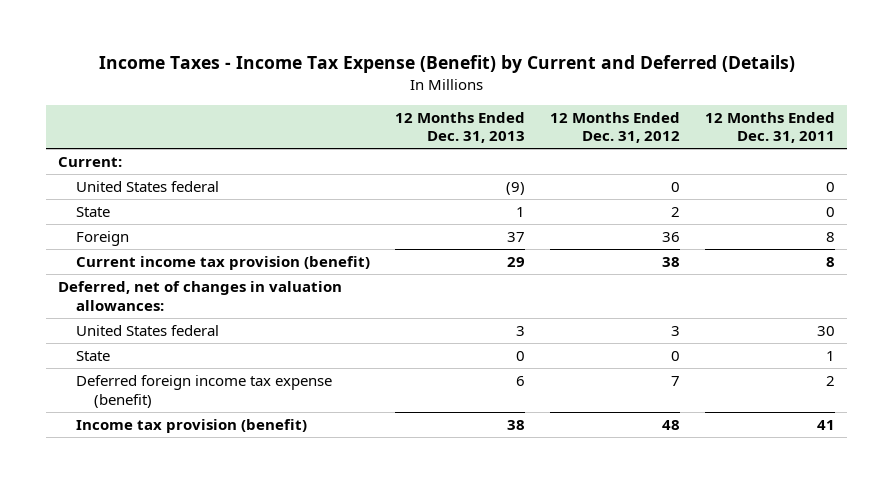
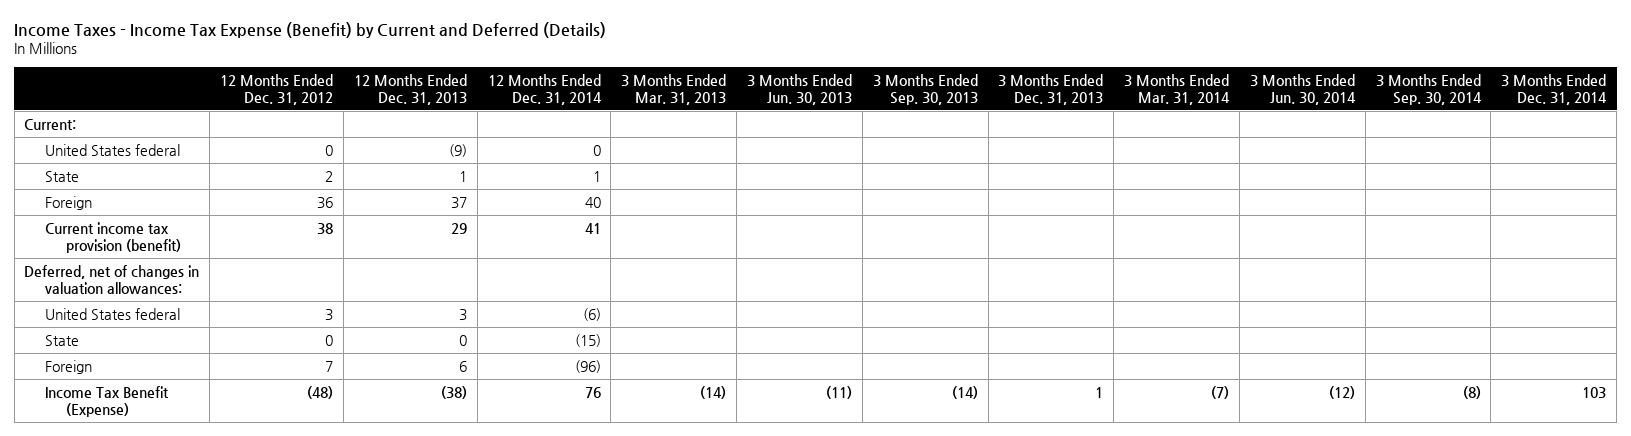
[704,111,835,144] 12 Months Ended Dec. 31, 2011 -> none
none -> [487,73,602,105] 12 Months Ended Dec. 31, 2014
none -> [621,73,727,105] 3 Months Ended Mar. 31, 2013
none -> [746,73,852,105] 3 Months Ended Jun. 30, 2013
none -> [872,73,978,105] 3 Months Ended Sep. 30, 2013
none -> [998,73,1104,105] 3 Months Ended Dec. 31, 2013
none -> [1124,73,1231,105] 3 Months Ended Mar. 31, 2014
none -> [1249,73,1356,105] 3 Months Ended Jun. 30, 2014
none -> [1375,73,1482,105] 3 Months Ended Sep. 30, 2014
none -> [1501,73,1608,105] 3 Months Ended Dec. 31, 2014
[76,374,333,408] Deferred foreign income tax expense (benefit) -> [45,359,93,374] Foreign
[76,418,308,433] Income tax provision (benefit) -> [45,385,170,417] Income Tax Benefit (Expense)
[507,419,526,430] 38 -> [440,385,467,399] (38)
[662,419,681,430] 48 -> [307,385,334,399] (48)

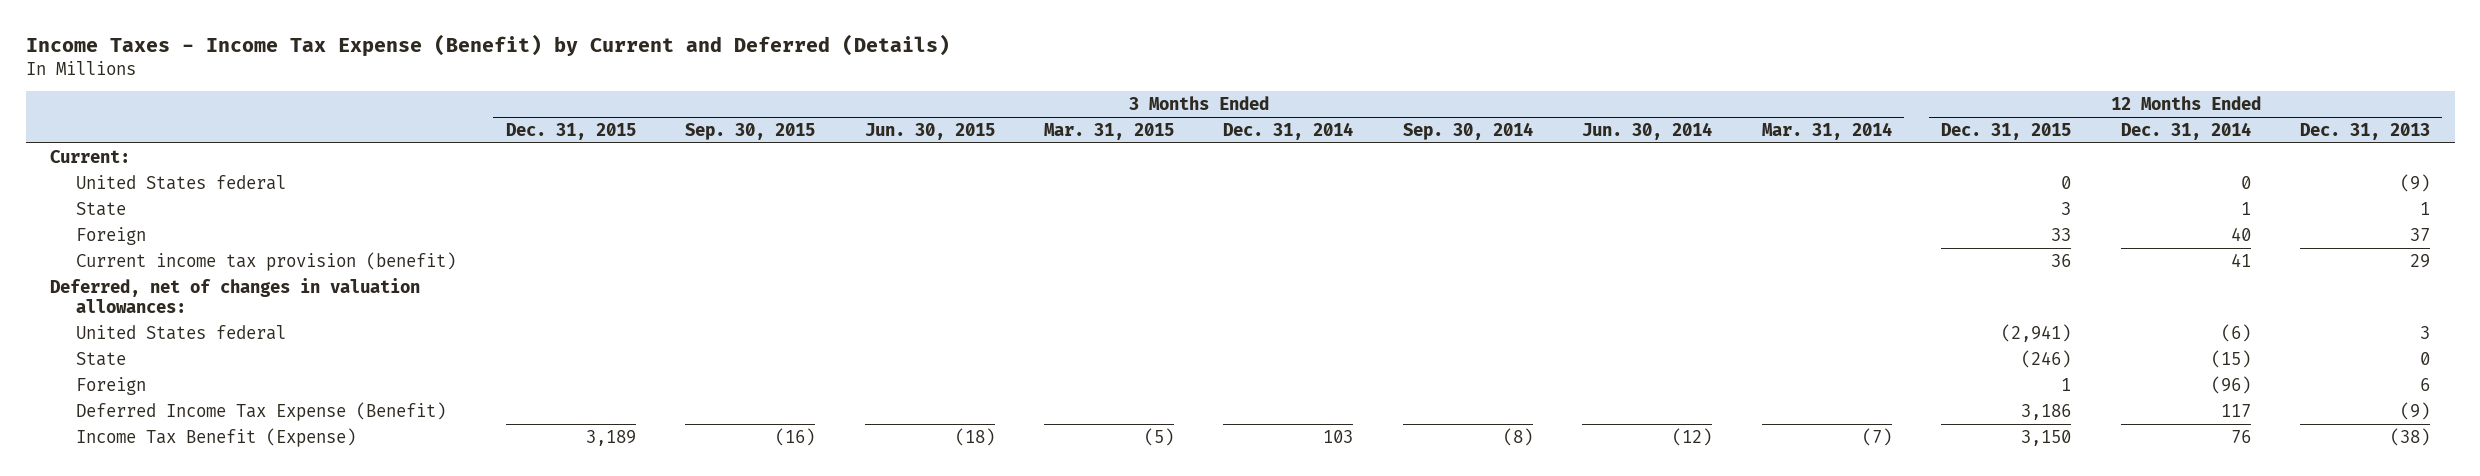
[220,73,334,105] 12 Months Ended Dec. 31, 2012 -> none
[621,73,727,105] 3 Months Ended Mar. 31, 2013 -> none
[746,73,852,105] 3 Months Ended Jun. 30, 2013 -> none
[872,73,978,105] 3 Months Ended Sep. 30, 2013 -> none
[998,73,1104,105] 3 Months Ended Dec. 31, 2013 -> none
none -> [505,122,636,140] Dec. 31, 2015
none -> [685,122,816,140] Sep. 30, 2015
none -> [864,122,995,140] Jun. 30, 2015
none -> [1043,122,1174,140] Mar. 31, 2015
none -> [1941,122,2072,140] Dec. 31, 2015
none -> [76,401,447,421] Deferred Income Tax Expense (Benefit)

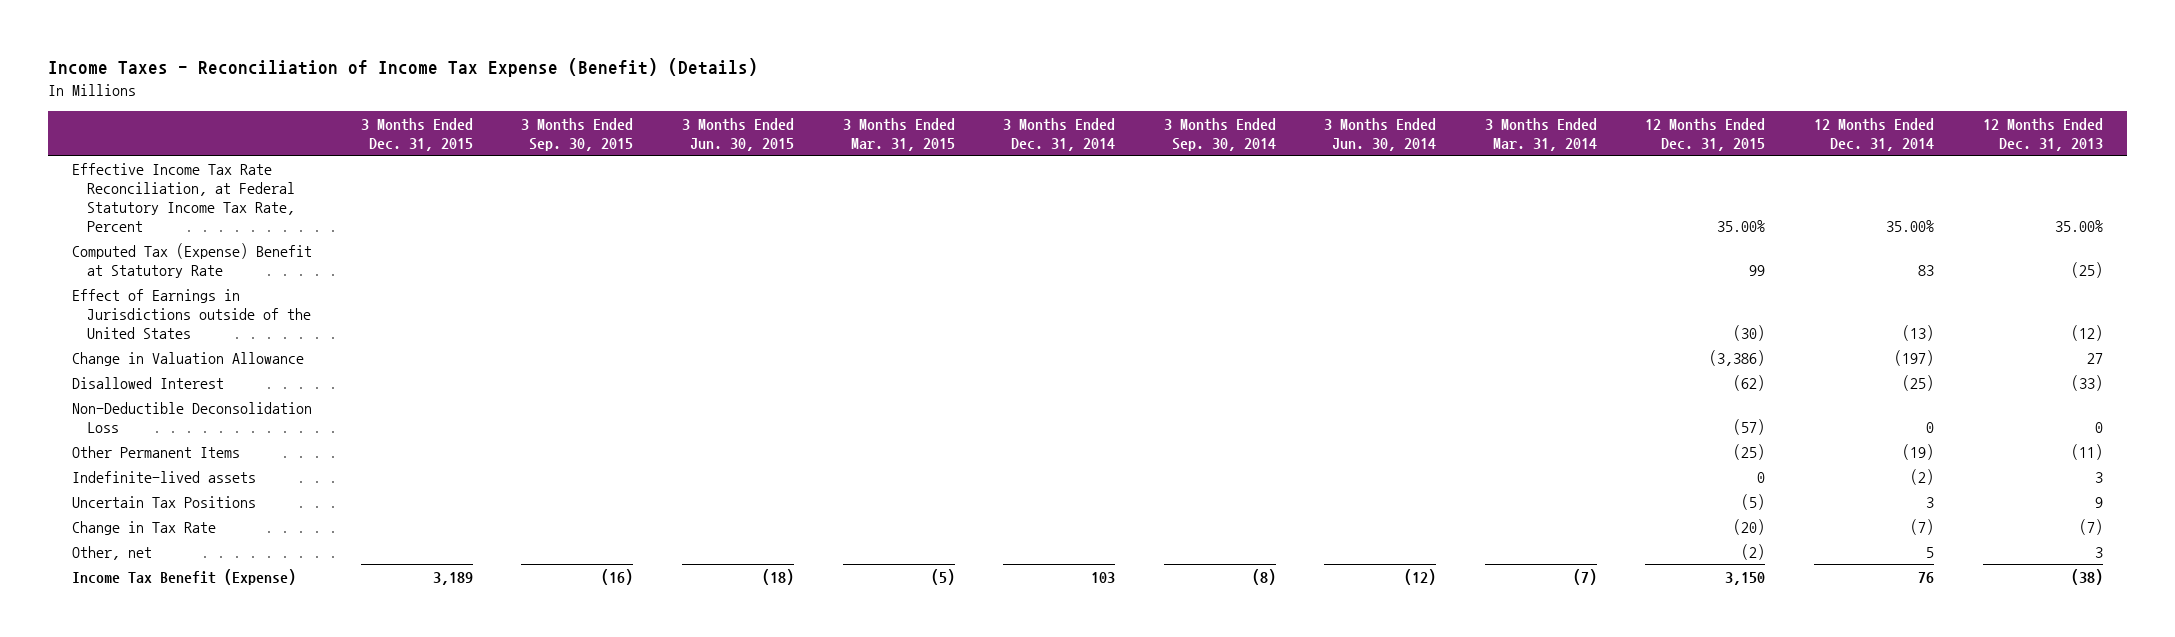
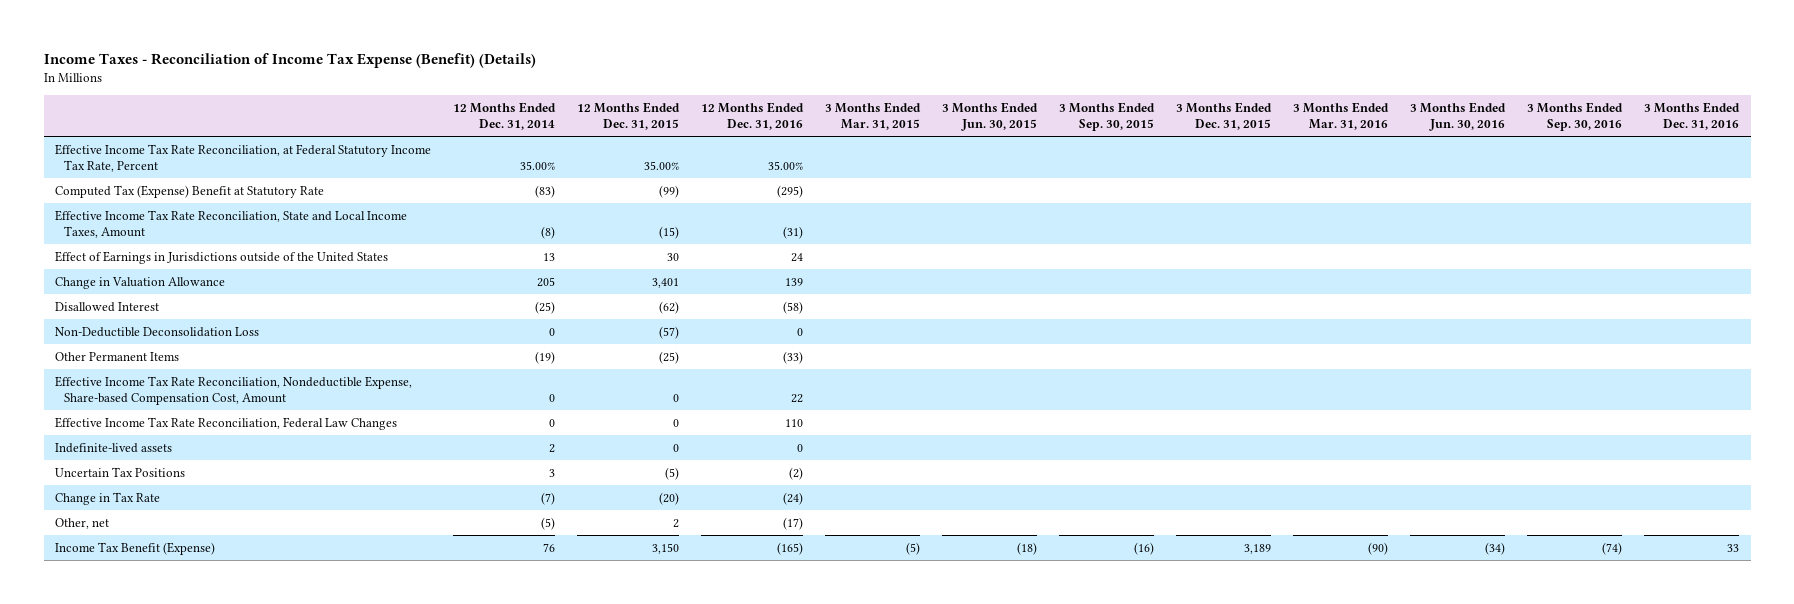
[1003,117,1116,152] 3 Months Ended Dec. 31, 2014 -> none
[1163,117,1276,152] 3 Months Ended Sep. 30, 2014 -> none
[1324,117,1437,152] 3 Months Ended Jun. 30, 2014 -> none
[1484,117,1597,152] 3 Months Ended Mar. 31, 2014 -> none
[1982,117,2103,152] 12 Months Ended Dec. 31, 2013 -> none
none -> [700,102,804,131] 12 Months Ended Dec. 31, 2016
none -> [1293,102,1390,131] 3 Months Ended Mar. 31, 2016
none -> [1410,102,1507,132] 3 Months Ended Jun. 30, 2016
none -> [1527,102,1624,132] 3 Months Ended Sep. 30, 2016
none -> [1644,102,1741,131] 3 Months Ended Dec. 31, 2016
[1749,264,1766,276] 99 -> [658,184,679,198] (99)
[1917,264,1934,276] 83 -> [534,184,555,198] (83)
none -> [54,209,407,238] Effective Income Tax Rate Reconciliation, State and Local Income Taxes, Amount
[1733,324,1766,341] (30) -> [666,252,679,261] 30
[1901,324,1934,341] (13) -> [542,252,555,261] 13
[1709,349,1766,366] (3,386) -> [651,277,679,288] 3,401
[1893,349,1934,366] (197) -> [536,276,555,287] 205
none -> [54,375,412,405] Effective Income Tax Rate Reconciliation, Nondeductible Expense, Share-based Compensation Cost, Amount
none -> [54,416,397,430] Effective Income Tax Rate Reconciliation, Federal Law Changes
[1909,468,1934,485] (2) -> [548,443,555,453] 2
[1741,543,1766,560] (2) -> [672,518,679,528] 2
[1925,546,1934,558] 5 -> [540,516,555,530] (5)

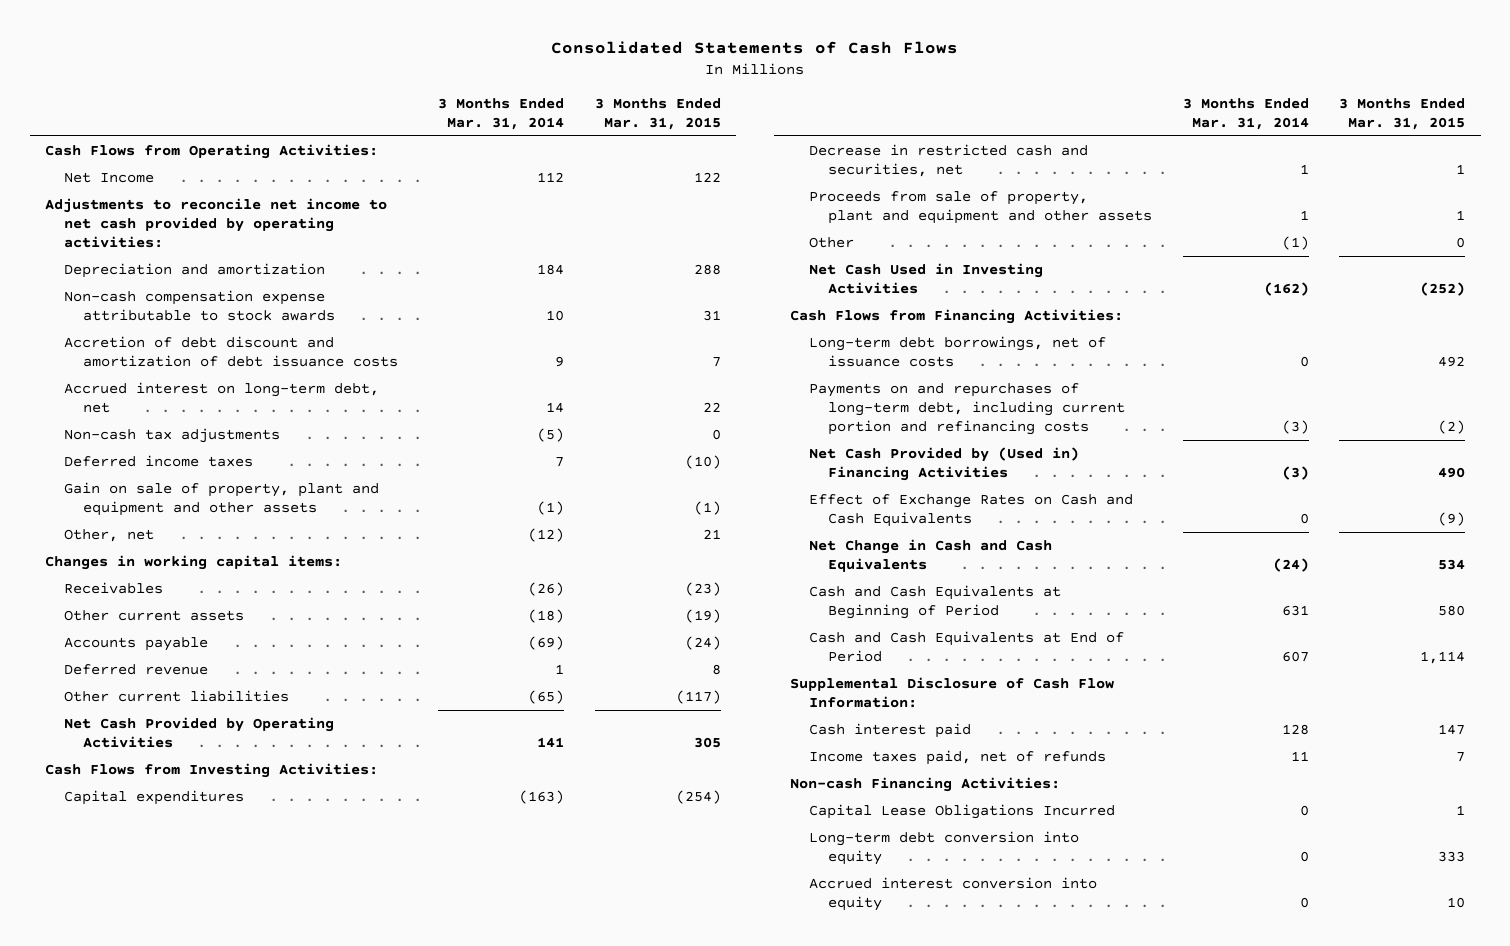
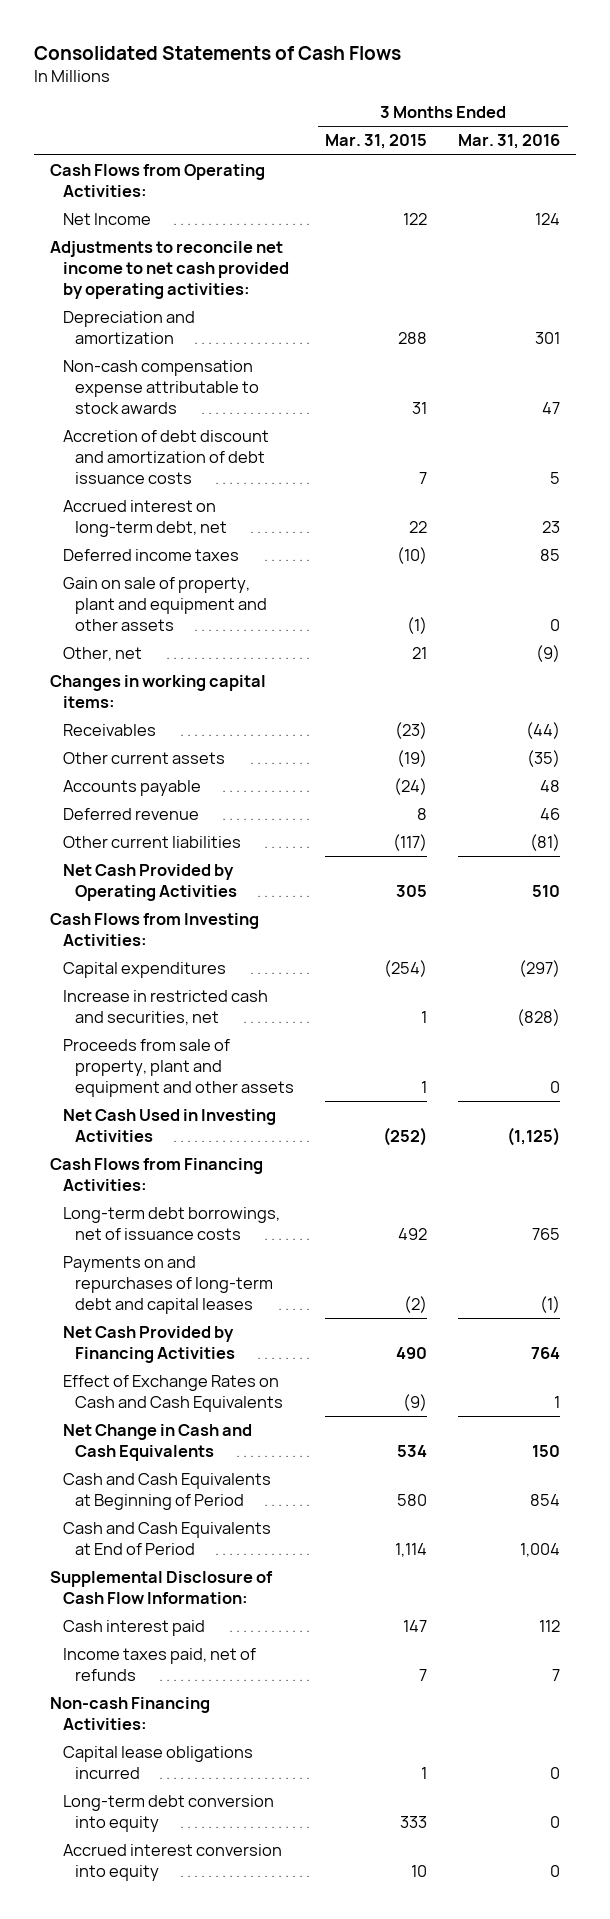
[437,97,564,130] 3 Months Ended Mar. 31, 2014 -> none
none -> [458,134,561,150] Mar. 31, 2016
[63,428,280,444] Non-cash tax adjustments -> none
[808,144,1088,178] Decrease in restricted cash and securities, net -> [62,990,268,1025] Increase in restricted cash and securities, net
[808,237,854,249] Other -> none
[808,383,1125,435] Payments on and repurchases of long-term debt, including current portion and refinancing costs -> [62,1256,274,1314] Payments on and repurchases of long-term debt and capital leases
[808,447,1079,482] Net Cash Provided by (Used in) Financing Activities -> [62,1326,236,1363] Net Cash Provided by Financing Activities
[808,804,1115,820] Capital Lease Obligations Incurred -> [62,1746,253,1779] Capital lease obligations incurred

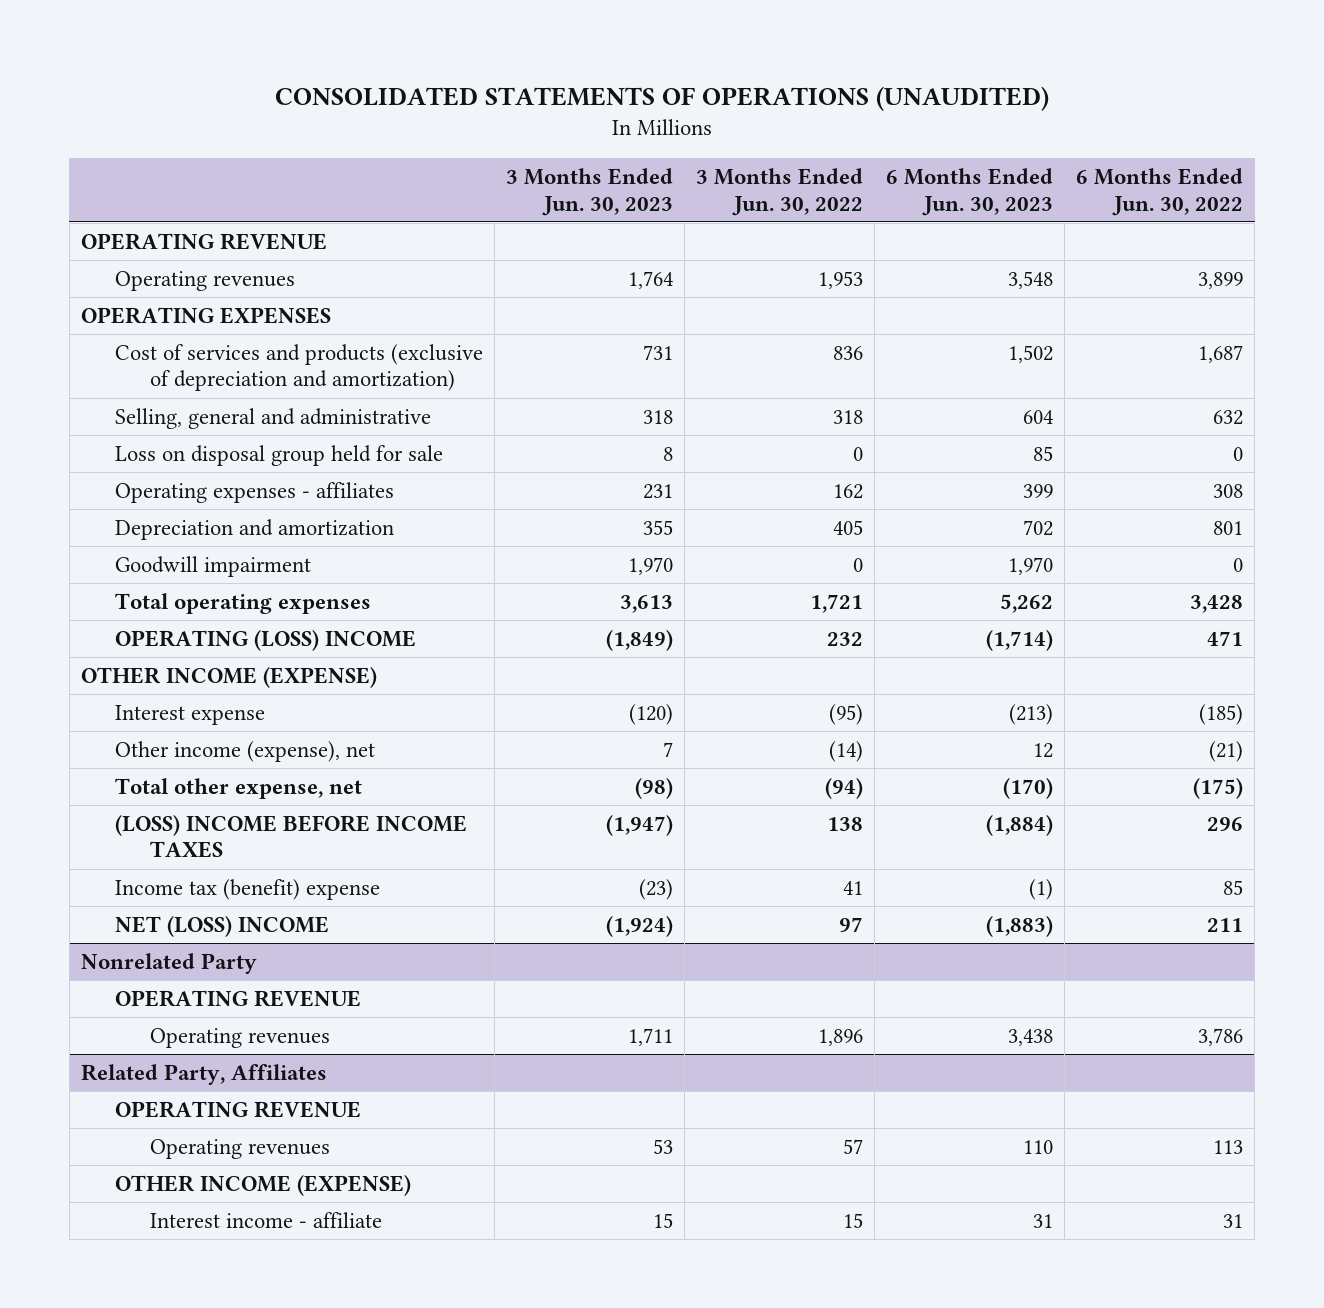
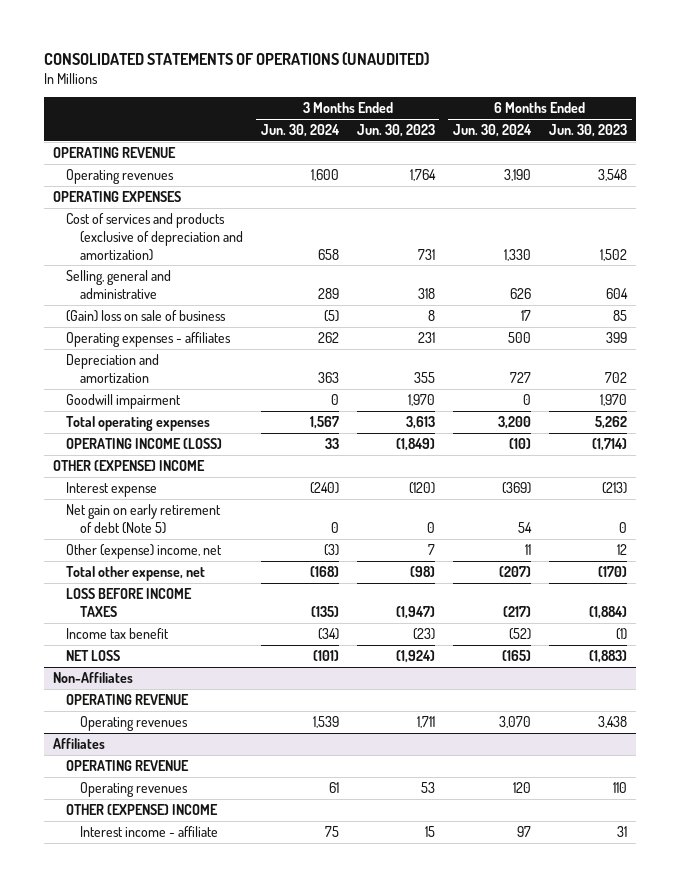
[696,168,864,216] 3 Months Ended Jun. 30, 2022 -> none
[1076,168,1244,216] 6 Months Ended Jun. 30, 2022 -> none
none -> [260,124,340,138] Jun. 30, 2024
none -> [453,124,533,138] Jun. 30, 2024
[115,445,444,467] Loss on disposal group held for sale -> [66,309,227,322] (Gain) loss on sale of business
[115,630,417,652] OPERATING (LOSS) INCOME -> [66,437,223,449] OPERATING INCOME (LOSS)
[80,667,377,689] OTHER INCOME (EXPENSE) -> [52,459,205,471] OTHER (EXPENSE) INCOME
none -> [66,503,222,534] Net gain on early retirement of debt (Note 5)
[115,741,376,763] Other income (expense), net -> [66,543,223,559] Other (expense) income, net
[80,953,257,975] Nonrelated Party -> none
[115,815,468,859] (LOSS) INCOME BEFORE INCOME TAXES -> [66,587,193,617] LOSS BEFORE INCOME TAXES
[115,879,381,901] Income tax (benefit) expense -> [66,627,170,639] Income tax benefit
[115,916,330,938] NET (LOSS) INCOME -> [66,649,121,661] NET LOSS
none -> [52,671,133,683] Non-Affiliates
[80,1064,327,1086] Related Party, Affiliates -> none
none -> [52,737,105,749] Affiliates
[115,1175,412,1197] OTHER INCOME (EXPENSE) -> [66,803,219,815] OTHER (EXPENSE) INCOME

